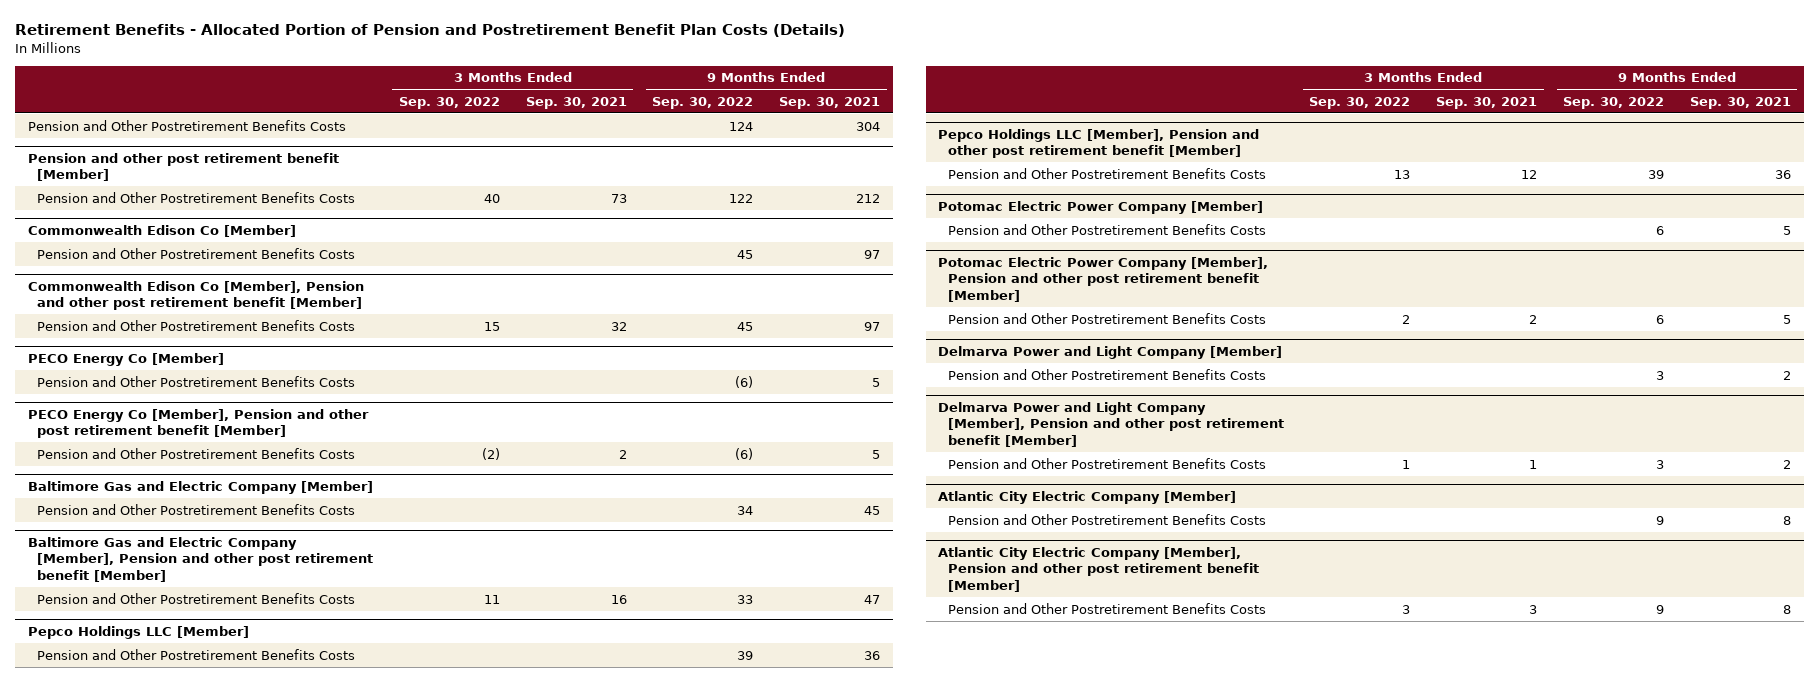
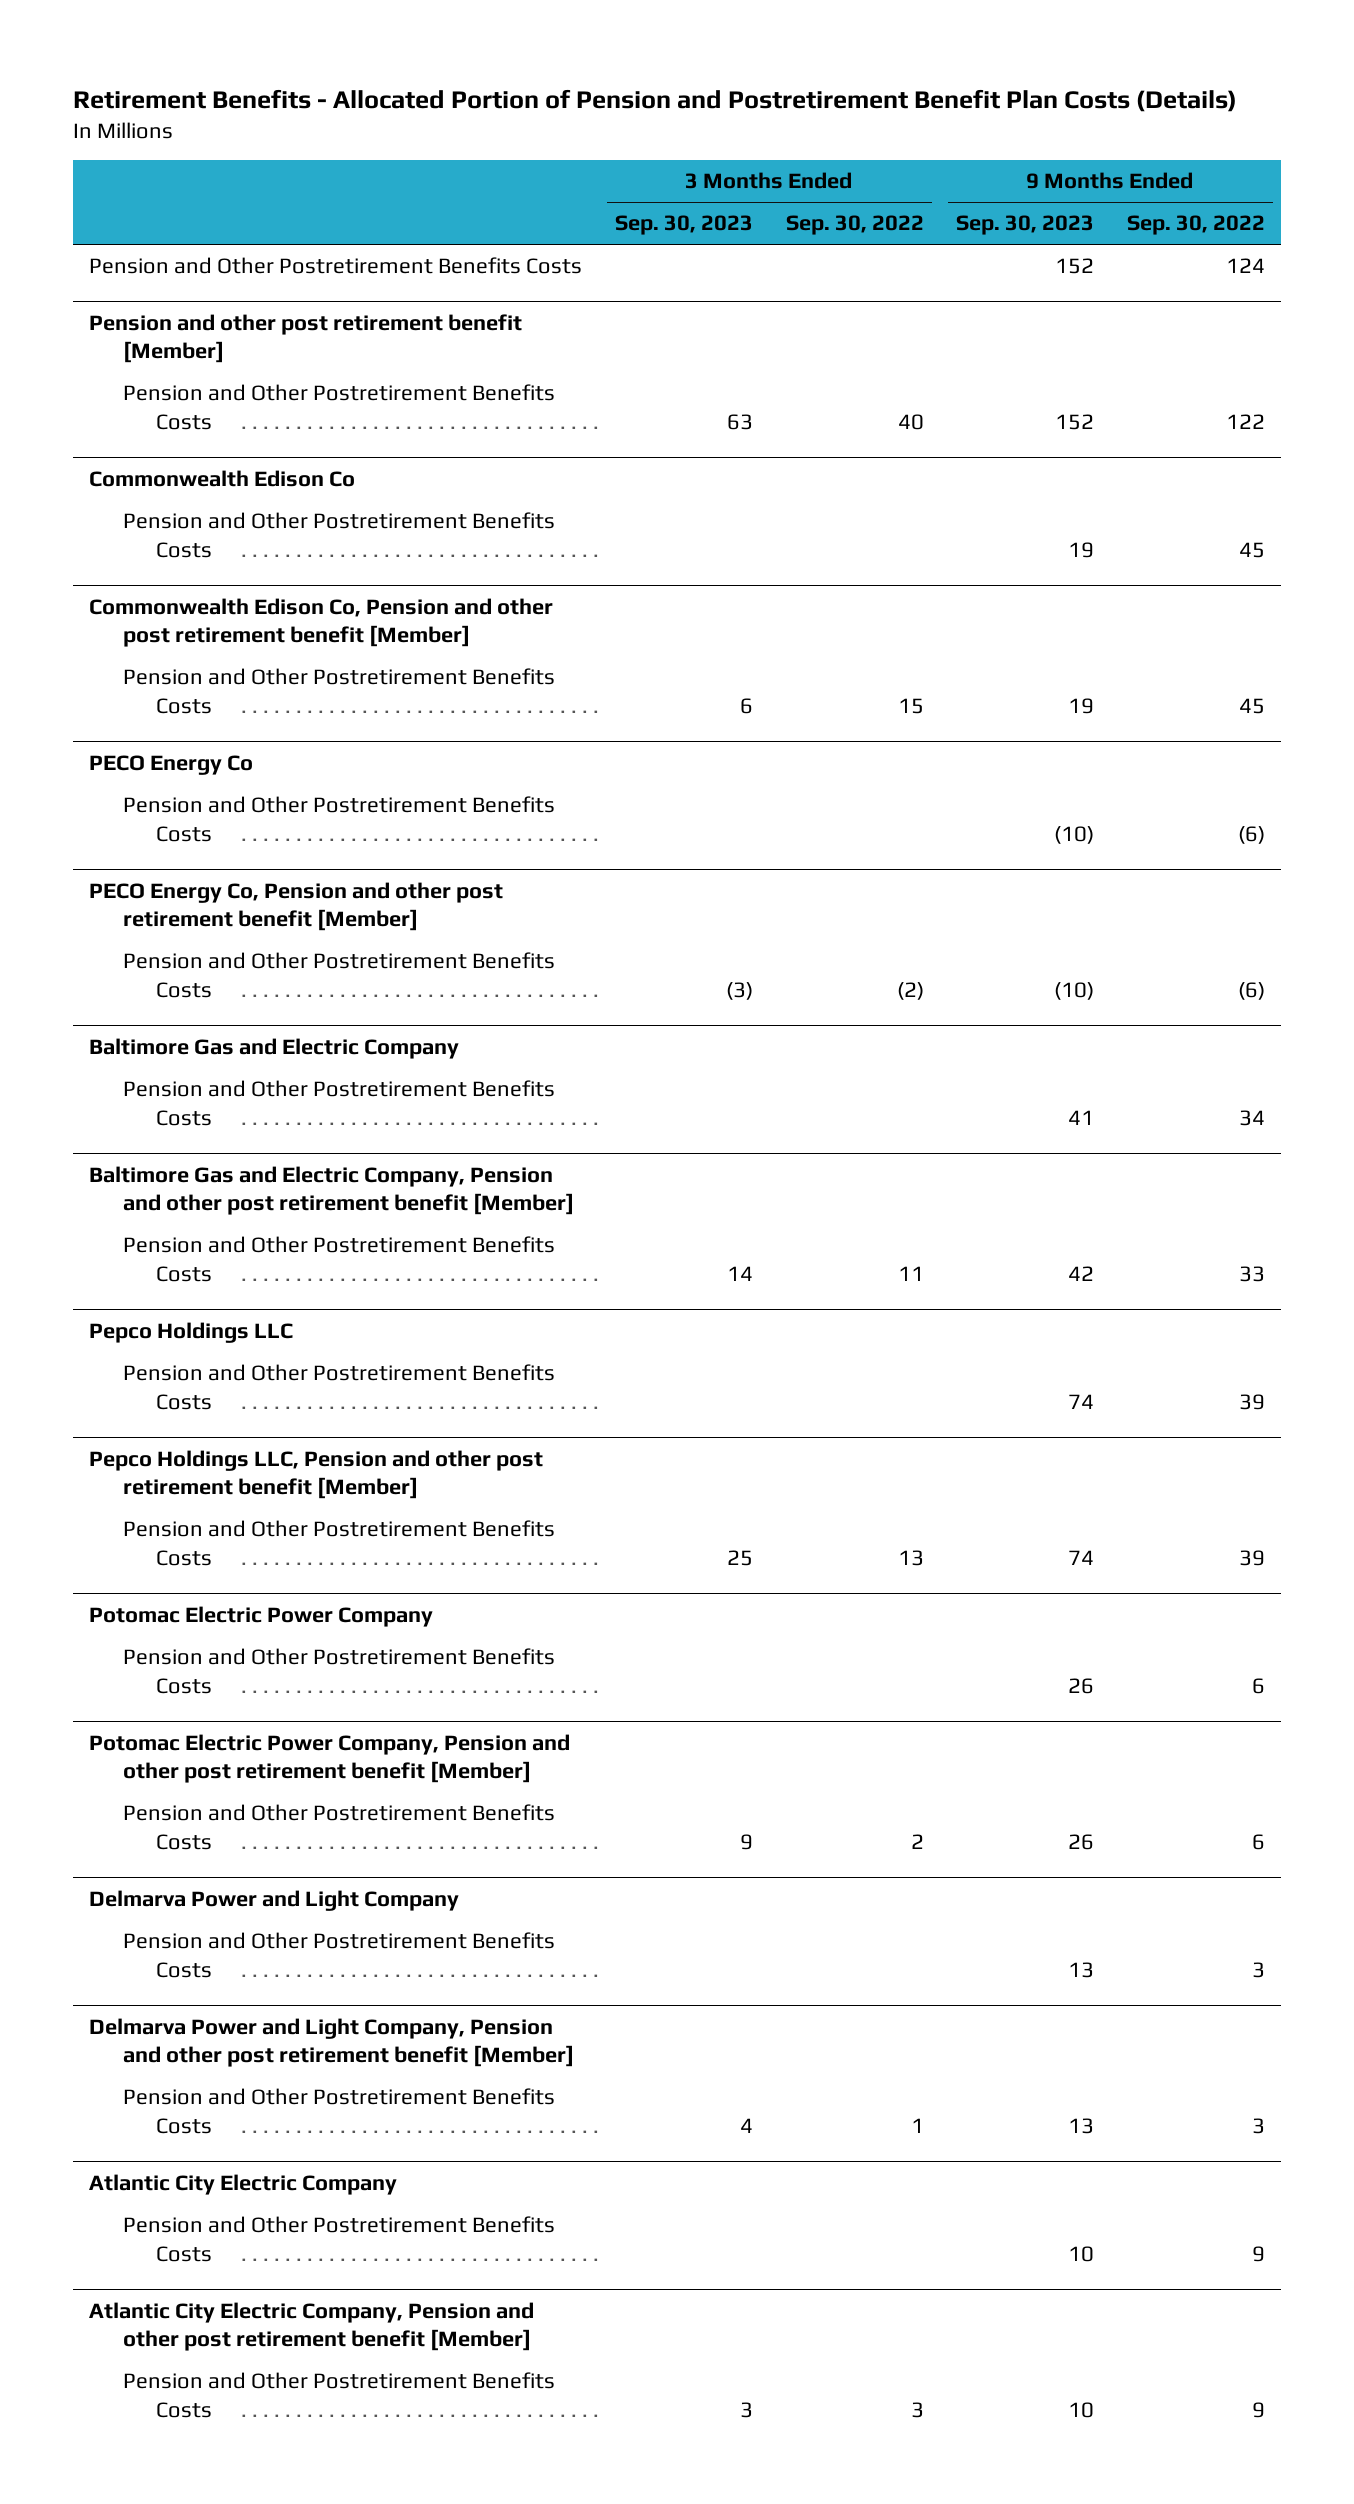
[525,96,627,109] Sep. 30, 2021 -> none
[779,96,881,109] Sep. 30, 2021 -> none
none -> [615,215,754,236] Sep. 30, 2023
none -> [956,215,1095,236] Sep. 30, 2023
[27,224,296,237] Commonwealth Edison Co [Member] -> [89,469,356,487] Commonwealth Edison Co
[27,280,364,311] Commonwealth Edison Co [Member], Pension and other post retirement benefit [Member] -> [89,597,554,648] Commonwealth Edison Co, Pension and other post retirement benefit [Member]
[27,352,224,366] PECO Energy Co [Member] -> [89,754,254,775] PECO Energy Co
[27,408,369,439] PECO Energy Co [Member], Pension and other post retirement benefit [Member] -> [89,881,504,932] PECO Energy Co, Pension and other post retirement benefit [Member]
[27,480,373,494] Baltimore Gas and Electric Company [Member] -> [89,1037,460,1059] Baltimore Gas and Electric Company
[27,536,373,582] Baltimore Gas and Electric Company [Member], Pension and other post retirement benefit [Member] -> [89,1165,574,1216] Baltimore Gas and Electric Company, Pension and other post retirement benefit [Member]
[27,625,249,639] Pepco Holdings LLC [Member] -> [89,1321,294,1343] Pepco Holdings LLC
[938,128,1260,159] Pepco Holdings LLC [Member], Pension and other post retirement benefit [Member] -> [89,1449,544,1500] Pepco Holdings LLC, Pension and other post retirement benefit [Member]
[938,200,1264,214] Potomac Electric Power Company [Member] -> [89,1605,434,1627] Potomac Electric Power Company
[938,256,1269,302] Potomac Electric Power Company [Member], Pension and other post retirement benefit [Member] -> [89,1733,571,1784] Potomac Electric Power Company, Pension and other post retirement benefit [Member]
[938,345,1283,359] Delmarva Power and Light Company [Member] -> [89,1889,460,1911] Delmarva Power and Light Company
[938,401,1284,447] Delmarva Power and Light Company [Member], Pension and other post retirement benefit [Member] -> [89,2017,574,2068] Delmarva Power and Light Company, Pension and other post retirement benefit [Member]
[938,490,1237,504] Atlantic City Electric Company [Member] -> [89,2173,398,2195] Atlantic City Electric Company
[938,546,1259,592] Atlantic City Electric Company [Member], Pension and other post retirement benefit [Member] -> [89,2301,535,2352] Atlantic City Electric Company, Pension and other post retirement benefit [Member]

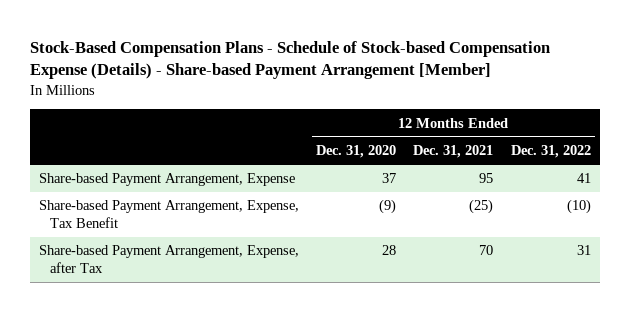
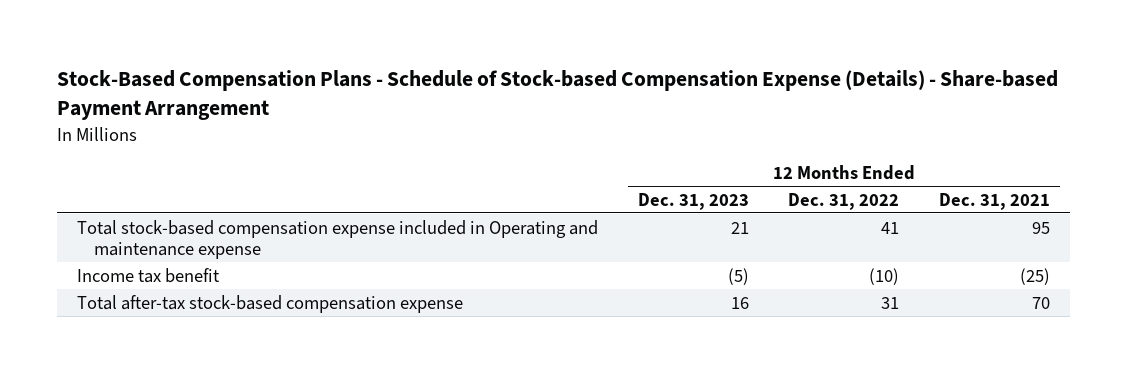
[30,40,551,80] Stock-Based Compensation Plans - Schedule of Stock-based Compensation Expense (Details) - Share-based Payment Arrangement [Member] -> [57,70,1059,121] Stock-Based Compensation Plans - Schedule of Stock-based Compensation Expense (Details) - Share-based Payment Arrangement
[316,145,397,159] Dec. 31, 2020 -> none
none -> [637,192,749,210] Dec. 31, 2023
[38,173,295,187] Share-based Payment Arrangement, Expense -> [77,219,599,260] Total stock-based compensation expense included in Operating and maintenance expense
[38,200,299,228] Share-based Payment Arrangement, Expense, Tax Benefit -> [77,267,221,283] Income tax benefit
[38,245,299,273] Share-based Payment Arrangement, Expense, after Tax -> [77,294,464,313] Total after-tax stock-based compensation expense

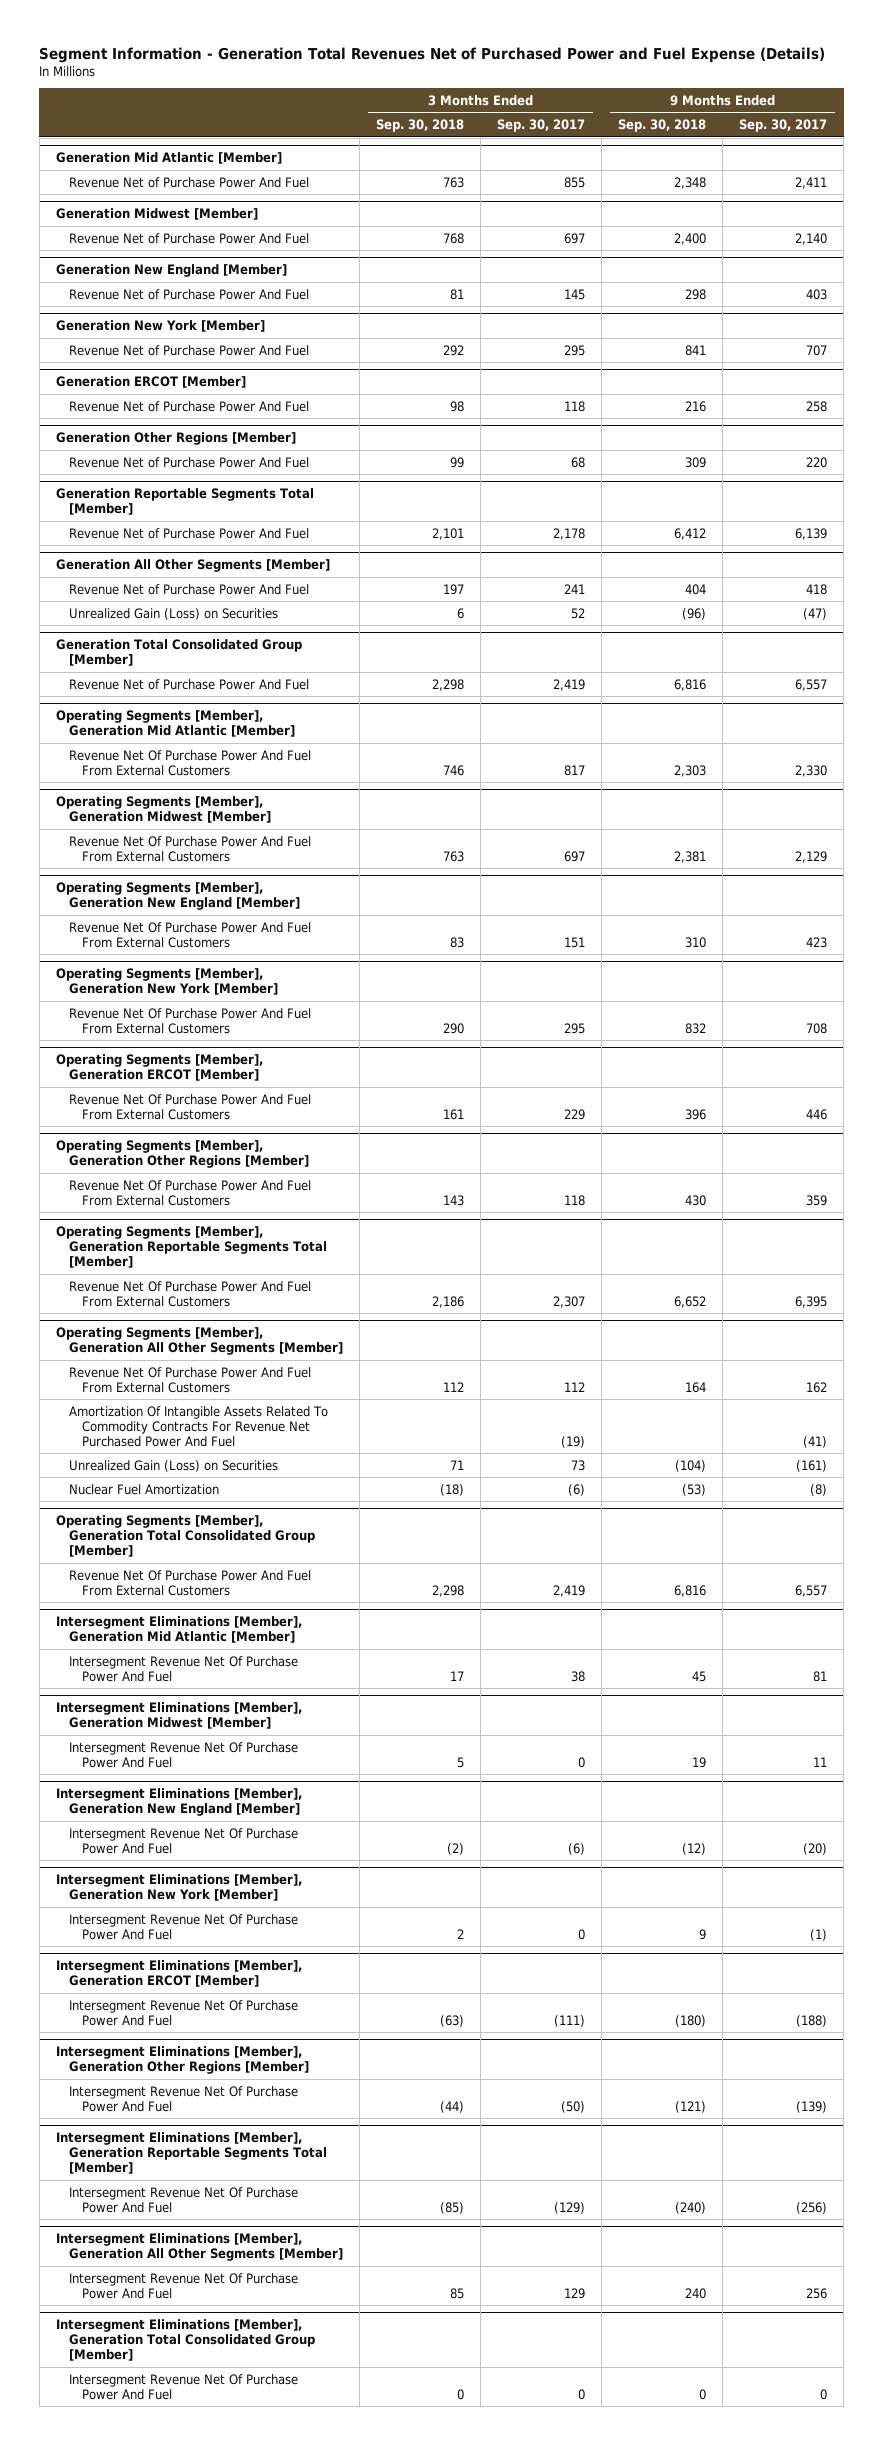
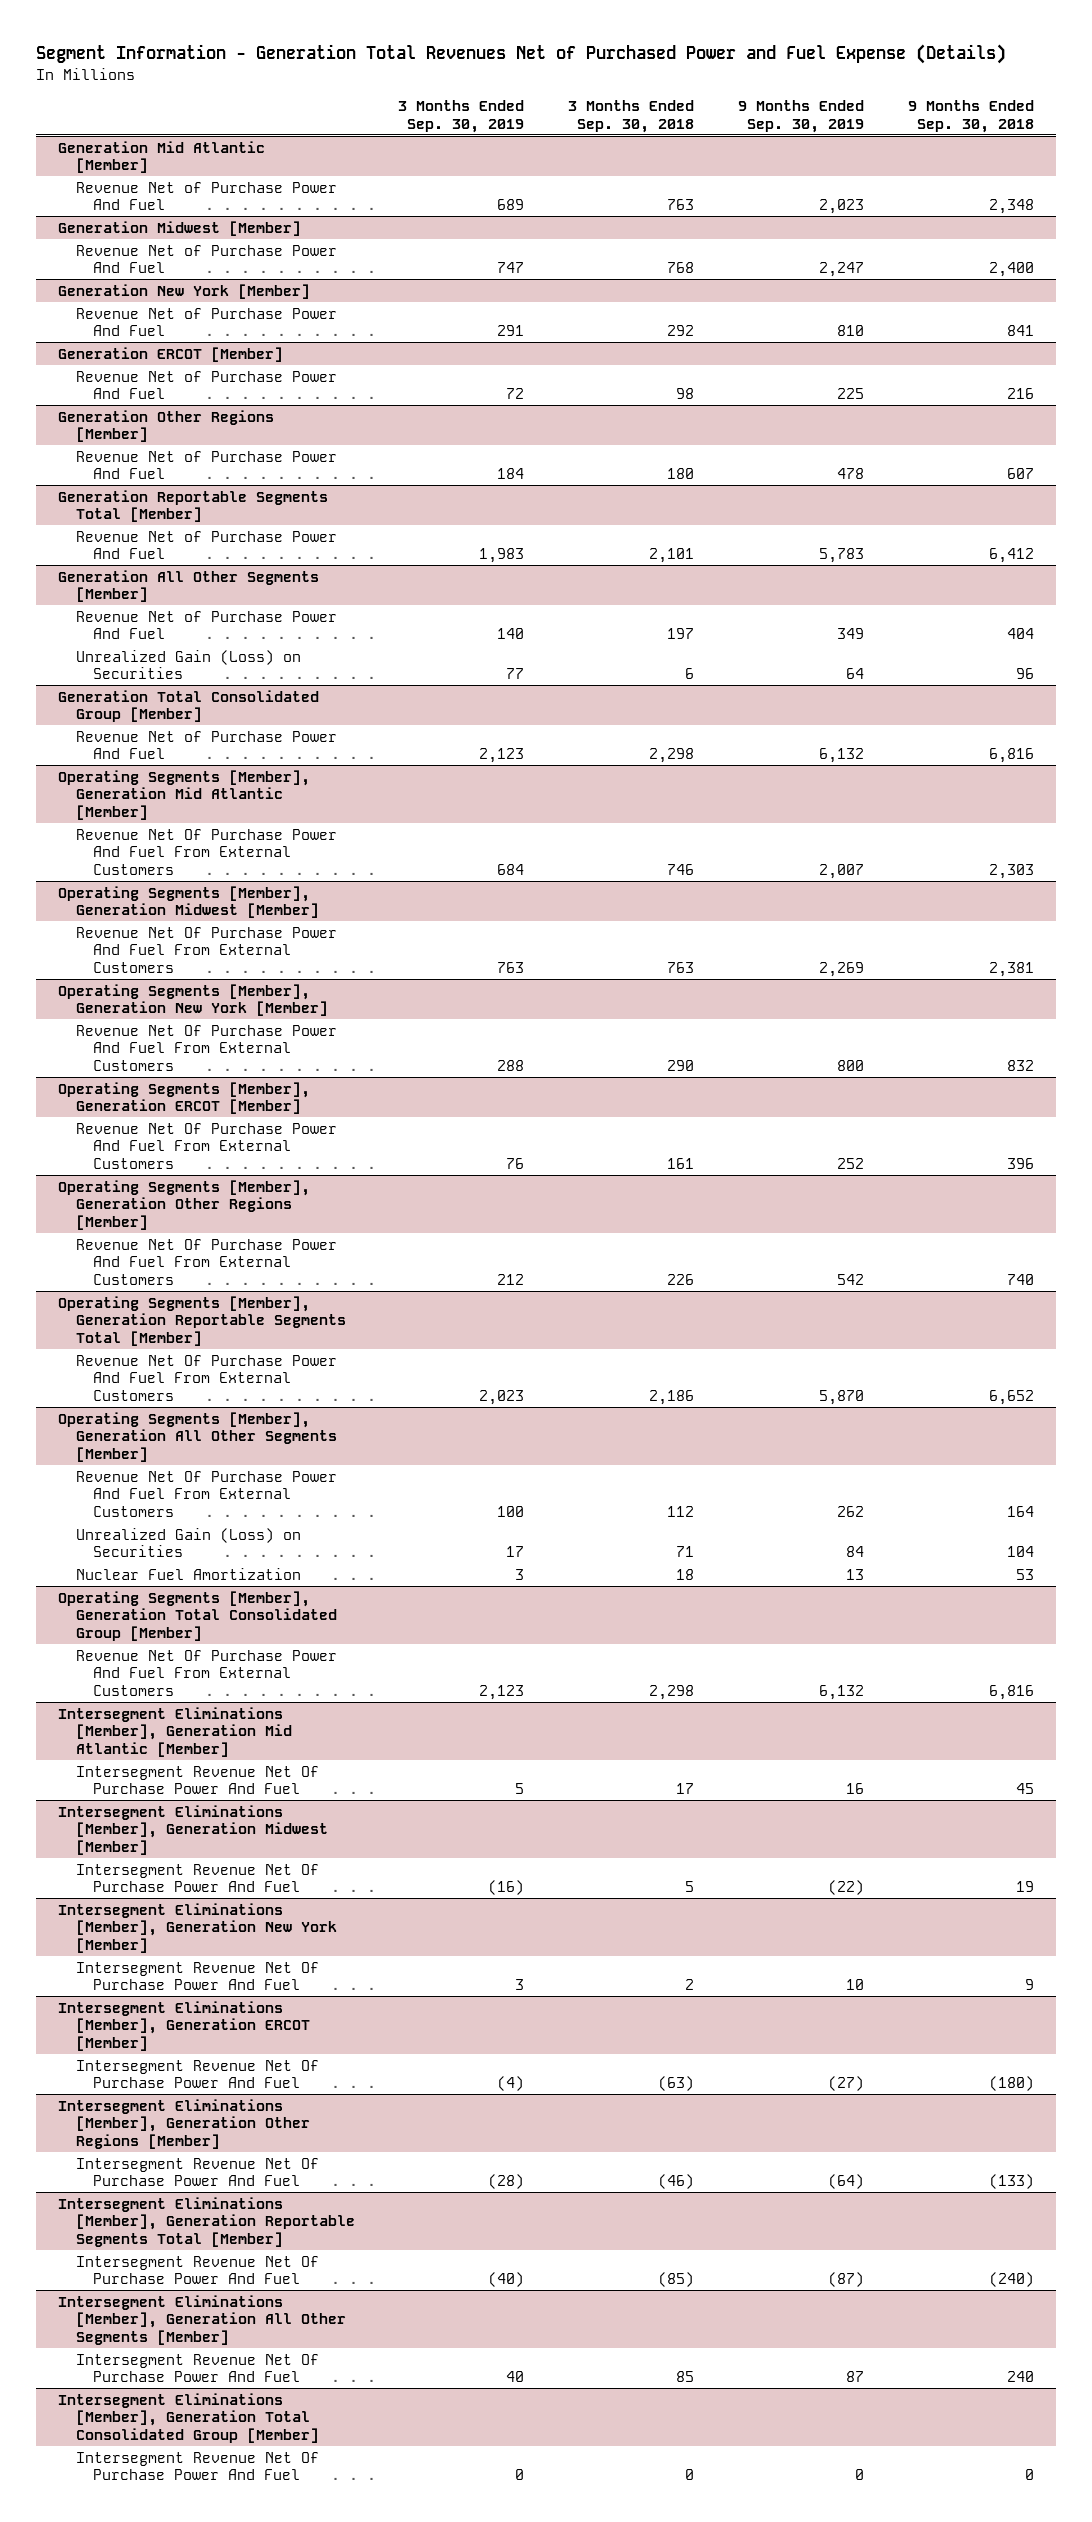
[497,119,586,133] Sep. 30, 2017 -> none
[739,119,828,133] Sep. 30, 2017 -> none
none -> [398,100,525,133] 3 Months Ended Sep. 30, 2019
none -> [738,100,865,133] 9 Months Ended Sep. 30, 2019
[55,264,287,278] Generation New England [Member] -> none
[68,288,309,300] Revenue Net of Purchase Power And Fuel -> none
[450,456,465,468] 99 -> [667,468,695,480] 180
[685,456,707,468] 309 -> [1007,468,1035,480] 607
[682,607,707,620] (96) -> [1016,668,1035,680] 96
[55,882,300,911] Operating Segments [Member], Generation New England [Member] -> none
[68,921,311,948] Revenue Net Of Purchase Power And Fuel From External Customers -> none
[443,1194,465,1206] 143 -> [667,1273,695,1285] 226
[685,1194,707,1206] 430 -> [1007,1273,1035,1285] 740
[68,1405,328,1447] Amortization Of Intangible Assets Related To Commodity Contracts For Revenue Net Purchased Power And Fuel -> none
[675,1459,707,1472] (104) -> [1007,1546,1035,1558] 104
[440,1483,465,1496] (18) -> [676,1568,695,1580] 18
[682,1483,707,1496] (53) -> [1016,1568,1035,1580] 53
[55,1788,302,1817] Intersegment Eliminations [Member], Generation New England [Member] -> none
[68,1827,298,1854] Intersegment Revenue Net Of Purchase Power And Fuel -> none
[440,2100,465,2113] (44) -> [658,2174,695,2190] (46)
[675,2100,707,2113] (121) -> [989,2174,1035,2190] (133)

